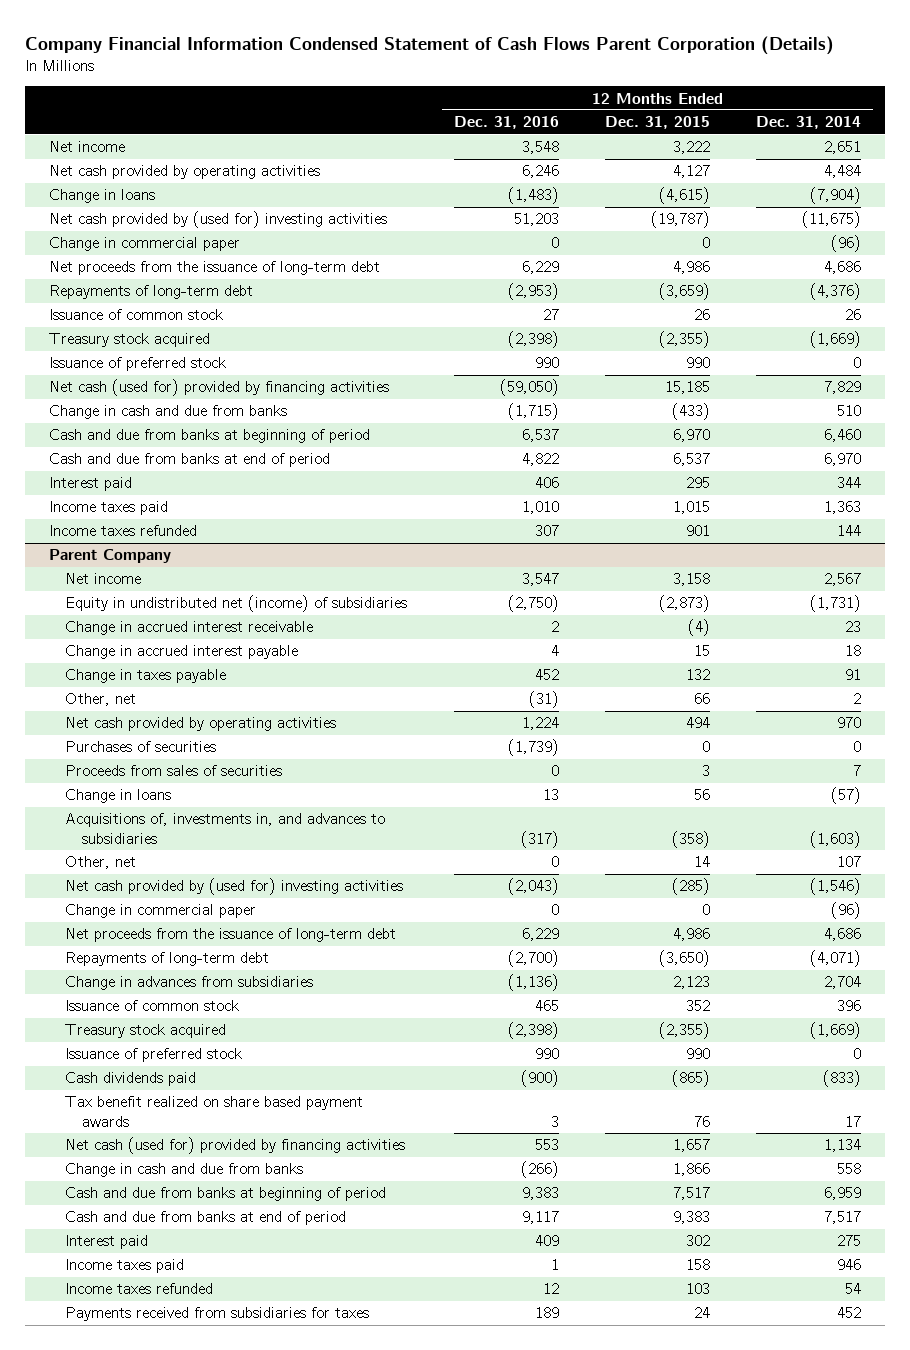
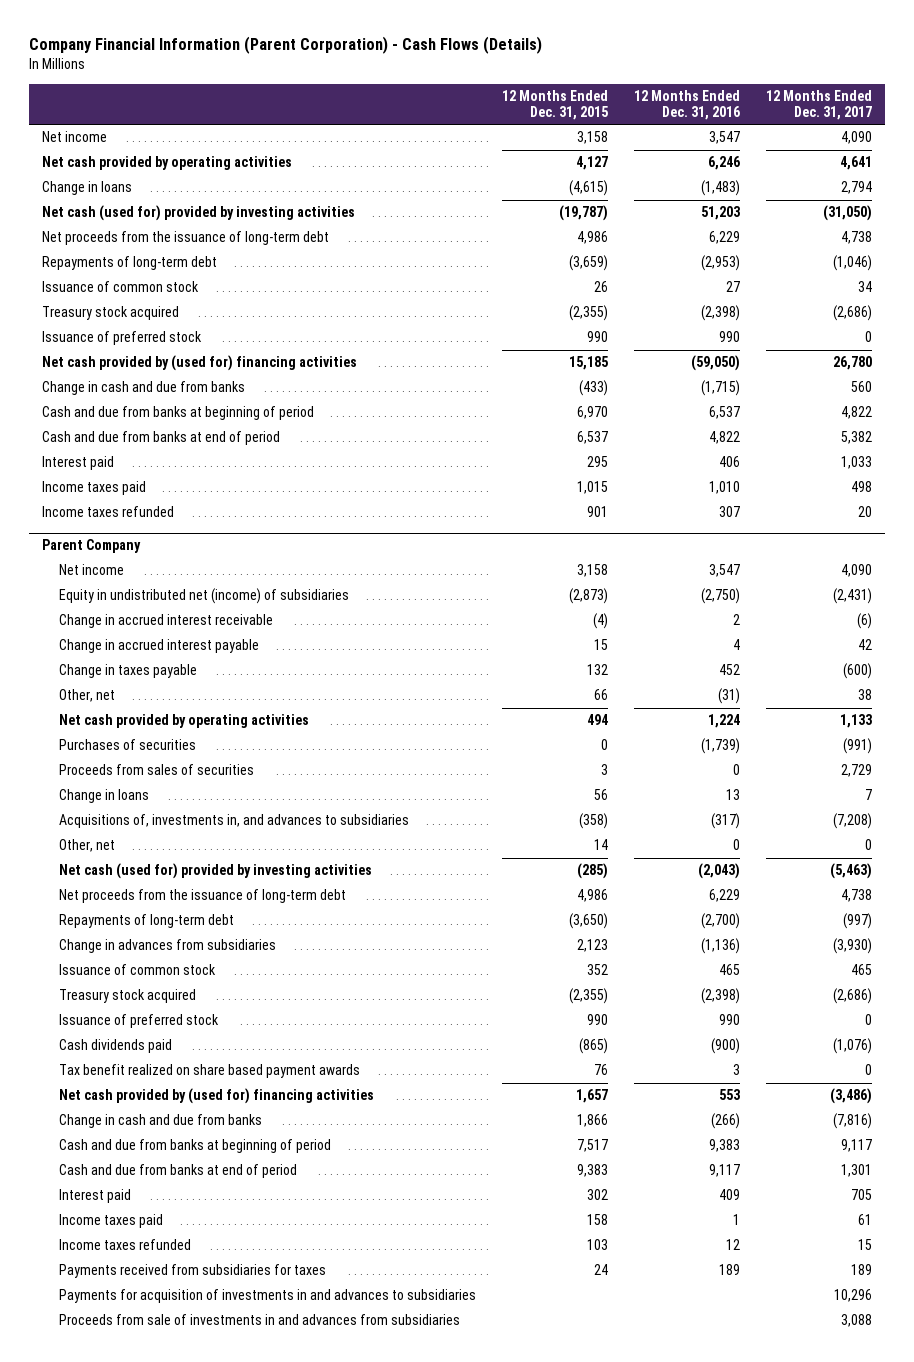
[25,35,835,55] Company Financial Information Condensed Statement of Cash Flows Parent Corporation (Details) -> [28,36,542,55] Company Financial Information (Parent Corporation) - Cash Flows (Details)
[756,116,862,130] Dec. 31, 2014 -> none
none -> [766,89,873,121] 12 Months Ended Dec. 31, 2017
[521,141,559,155] 3,548 -> [709,131,741,145] 3,547
[673,141,711,155] 3,222 -> [576,131,608,145] 3,158
[48,237,240,252] Change in commercial paper -> none
[48,211,387,229] Net cash provided by (used for) investing activities -> [41,205,355,222] Net cash (used for) provided by investing activities
[48,379,389,397] Net cash (used for) provided by financing activities -> [41,355,357,372] Net cash provided by (used for) financing activities
[65,904,257,919] Change in commercial paper -> none
[65,878,404,896] Net cash provided by (used for) investing activities -> [58,863,372,880] Net cash (used for) provided by investing activities
[65,1137,406,1155] Net cash (used for) provided by financing activities -> [58,1088,374,1105] Net cash provided by (used for) financing activities
none -> [58,1289,476,1304] Payments for acquisition of investments in and advances to subsidiaries
none -> [58,1314,460,1326] Proceeds from sale of investments in and advances from subsidiaries

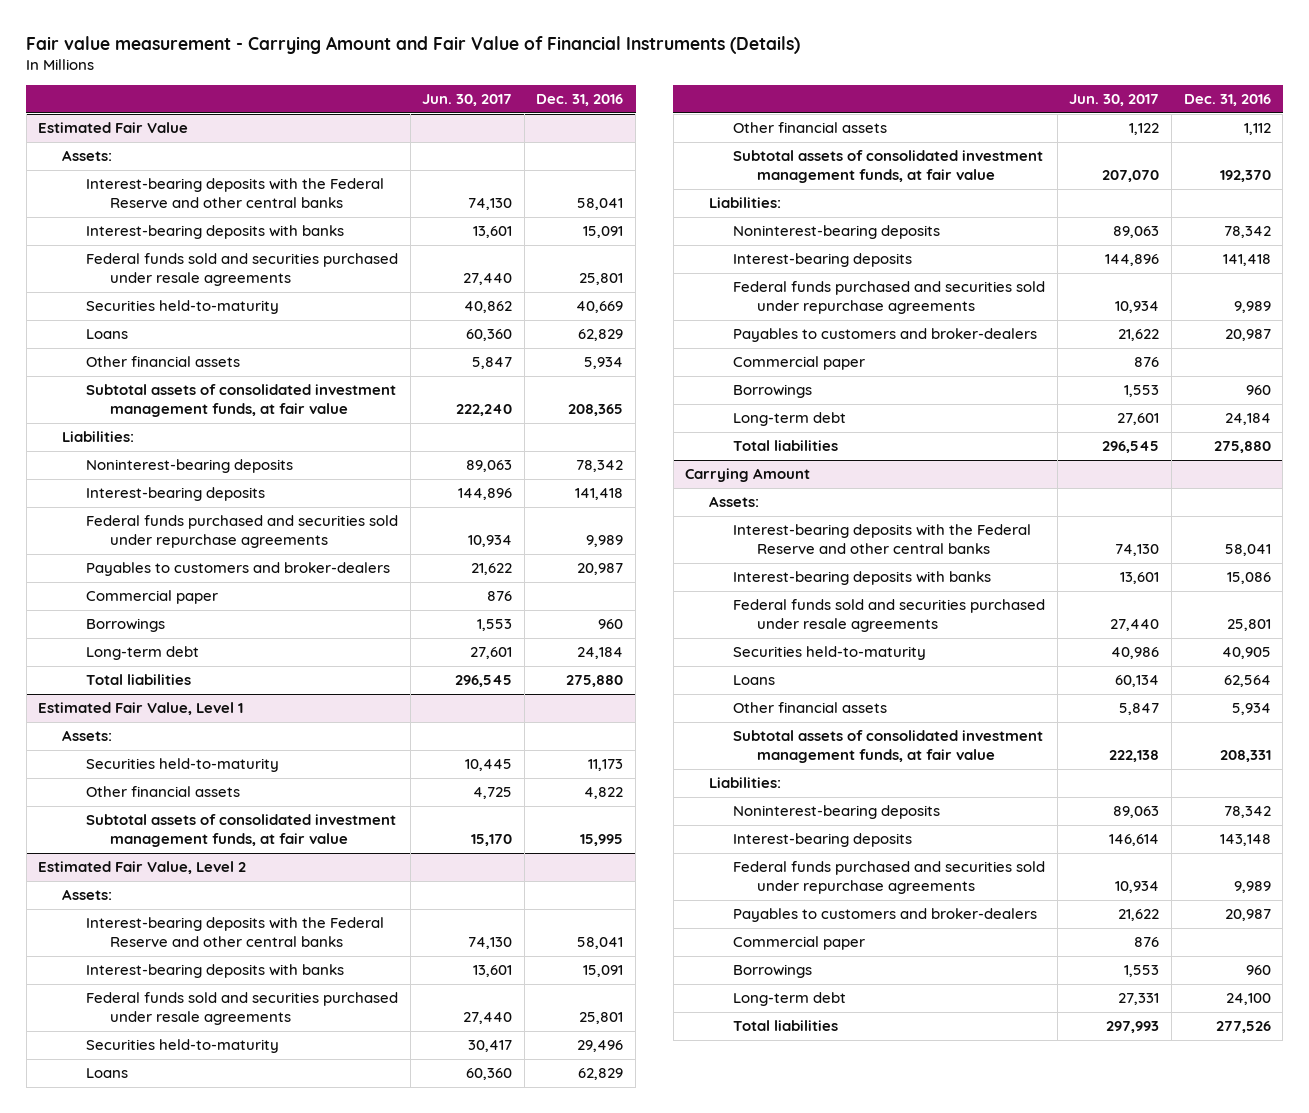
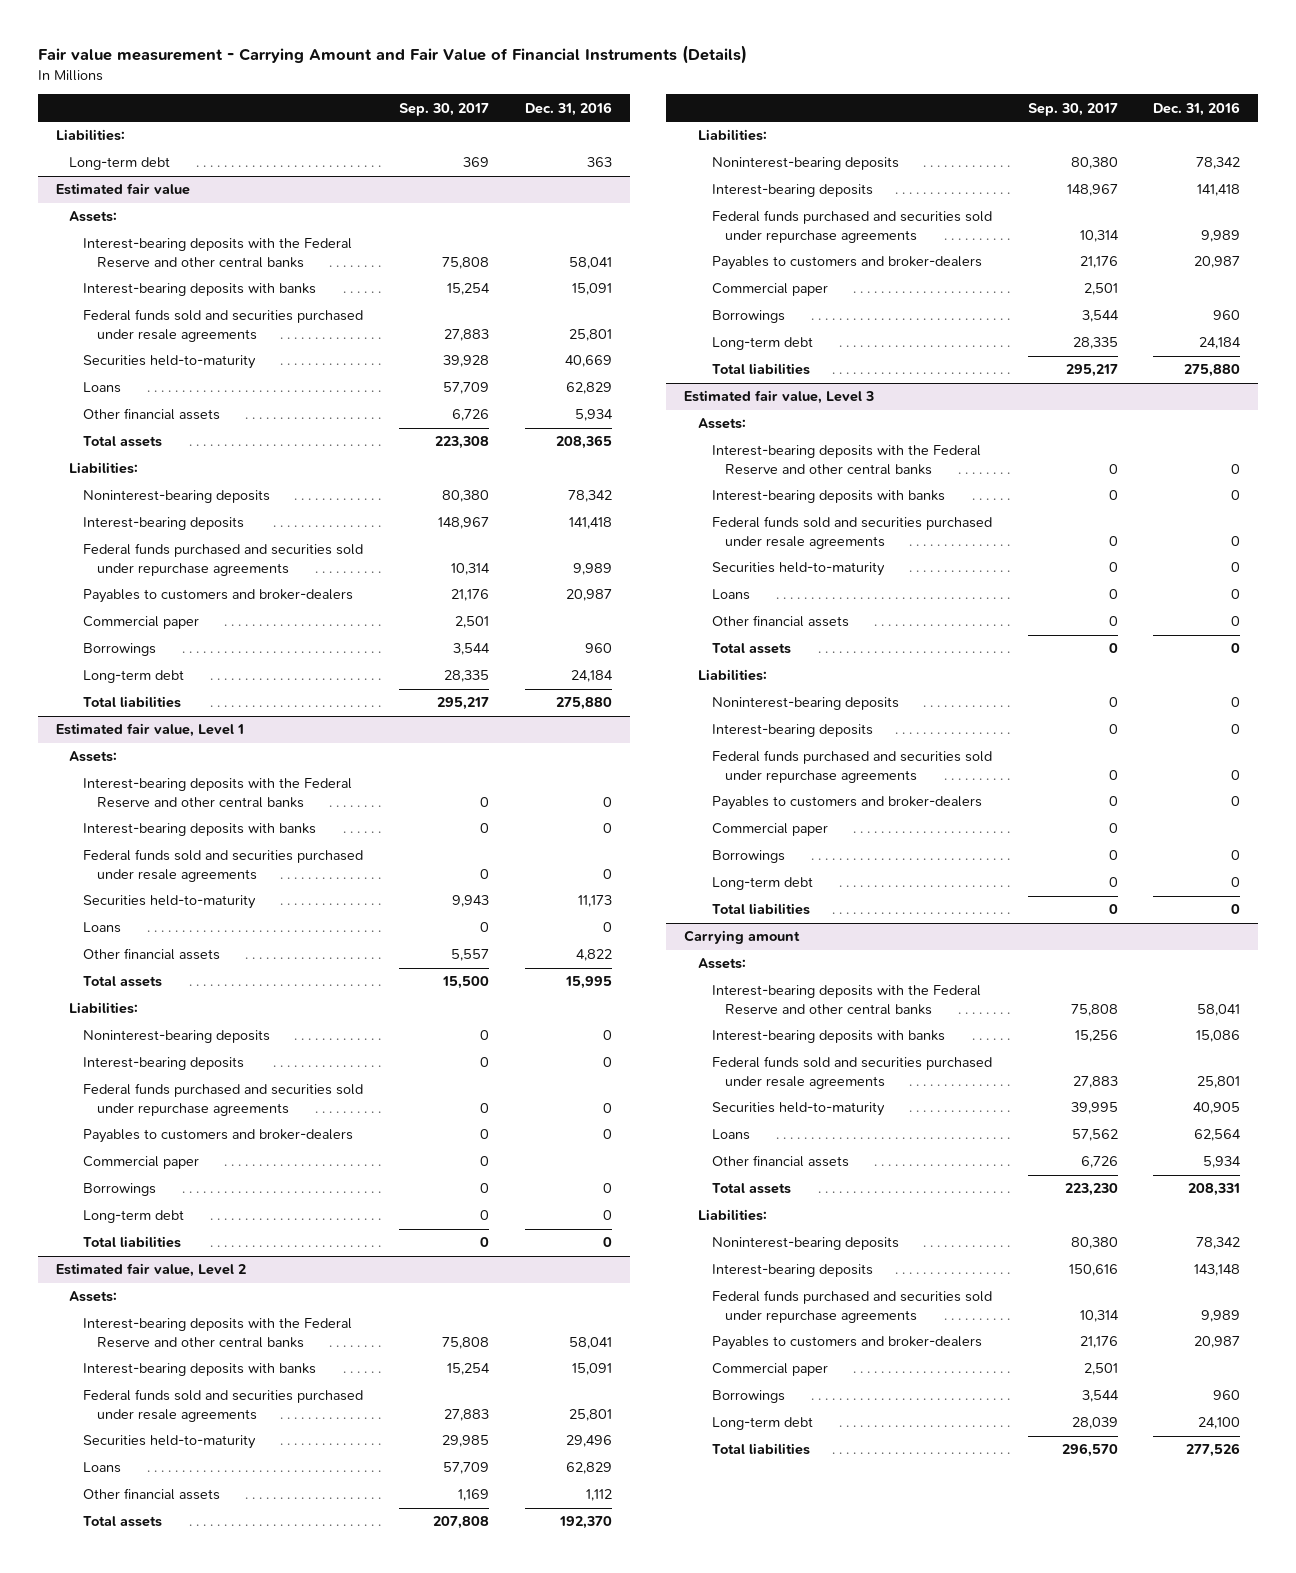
[422,94,513,107] Jun. 30, 2017 -> none
none -> [398,102,489,116] Sep. 30, 2017
none -> [55,129,125,142] Liabilities:
none -> [69,157,171,171] Long-term debt
[38,122,189,134] Estimated Fair Value -> [55,183,190,196] Estimated fair value
[86,384,397,418] Subtotal assets of consolidated investment management funds, at fair value -> [83,436,163,448] Total assets
[38,702,244,716] Estimated Fair Value, Level 1 -> [55,723,244,738] Estimated fair value, Level 1
none -> [83,778,353,808] Interest-bearing deposits with the Federal Reserve and other central banks
none -> [83,823,317,837] Interest-bearing deposits with banks
none -> [83,849,364,882] Federal funds sold and securities purchased under resale agreements
none -> [83,922,122,934] Loans
[86,814,397,848] Subtotal assets of consolidated investment management funds, at fair value -> [83,976,163,988] Total assets
none -> [69,1002,139,1015] Liabilities:
none -> [83,1030,271,1044] Noninterest-bearing deposits
none -> [83,1057,245,1071] Interest-bearing deposits
none -> [83,1083,364,1116] Federal funds purchased and securities sold under repurchase agreements
none -> [83,1129,354,1144] Payables to customers and broker-dealers
none -> [83,1156,200,1170] Commercial paper
none -> [83,1183,157,1197] Borrowings
none -> [83,1210,185,1224] Long-term debt
none -> [83,1236,182,1249] Total liabilities
[38,861,247,875] Estimated Fair Value, Level 2 -> [55,1263,246,1278] Estimated fair value, Level 2
[733,150,1044,184] Subtotal assets of consolidated investment management funds, at fair value -> [83,1516,163,1528] Total assets
[685,468,811,483] Carrying Amount -> none
none -> [684,390,875,405] Estimated fair value, Level 3
none -> [711,445,981,475] Interest-bearing deposits with the Federal Reserve and other central banks
none -> [711,490,945,504] Interest-bearing deposits with banks
none -> [711,516,992,549] Federal funds sold and securities purchased under resale agreements
none -> [711,562,885,577] Securities held-to-maturity
none -> [711,589,750,601] Loans
none -> [711,615,849,628] Other financial assets
none -> [711,643,791,655] Total assets
none -> [697,669,767,682] Liabilities:
none -> [711,697,899,711] Noninterest-bearing deposits
none -> [711,724,873,738] Interest-bearing deposits
none -> [711,750,992,783] Federal funds purchased and securities sold under repurchase agreements
none -> [711,796,982,811] Payables to customers and broker-dealers
none -> [711,823,828,837] Commercial paper
none -> [711,850,785,864] Borrowings
none -> [711,877,813,891] Long-term debt
none -> [711,903,810,916] Total liabilities
none -> [684,930,801,945] Carrying amount
none -> [697,958,746,970] Assets:
[733,730,1044,764] Subtotal assets of consolidated investment management funds, at fair value -> [711,1183,791,1195] Total assets

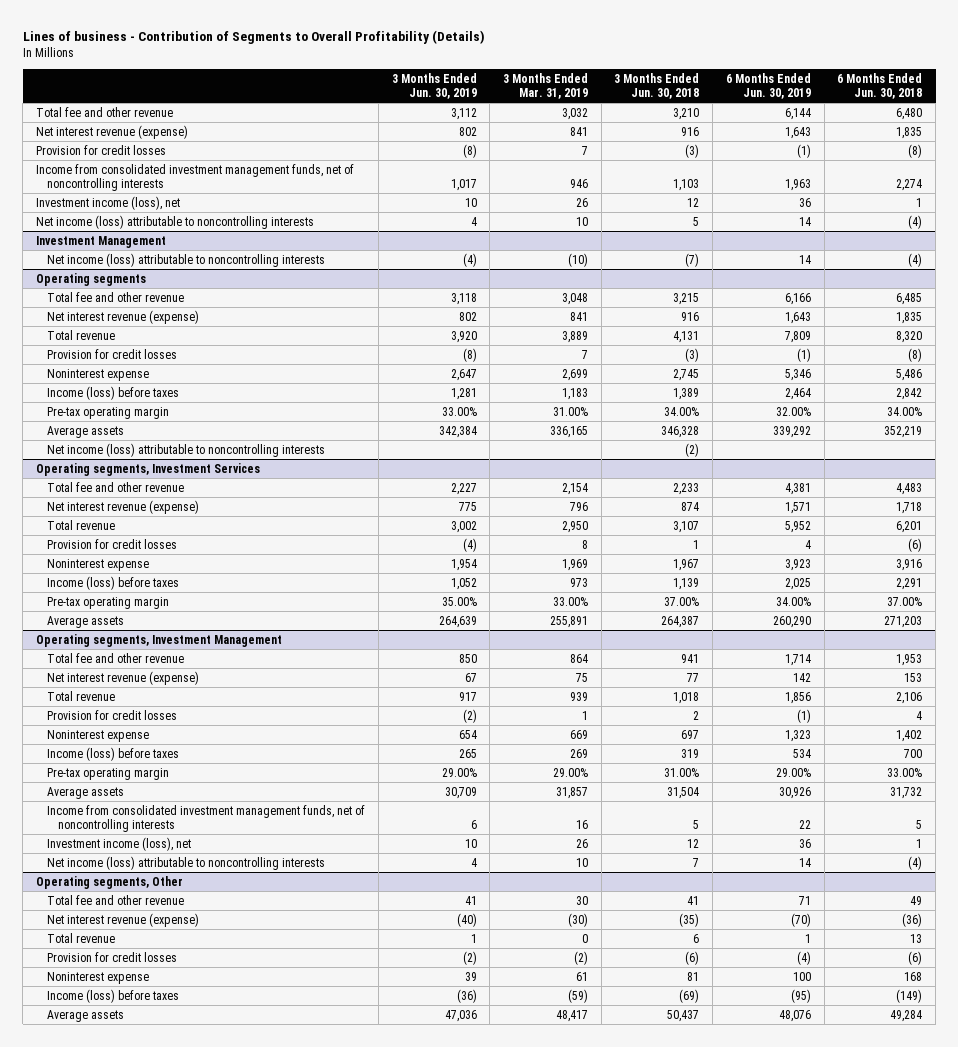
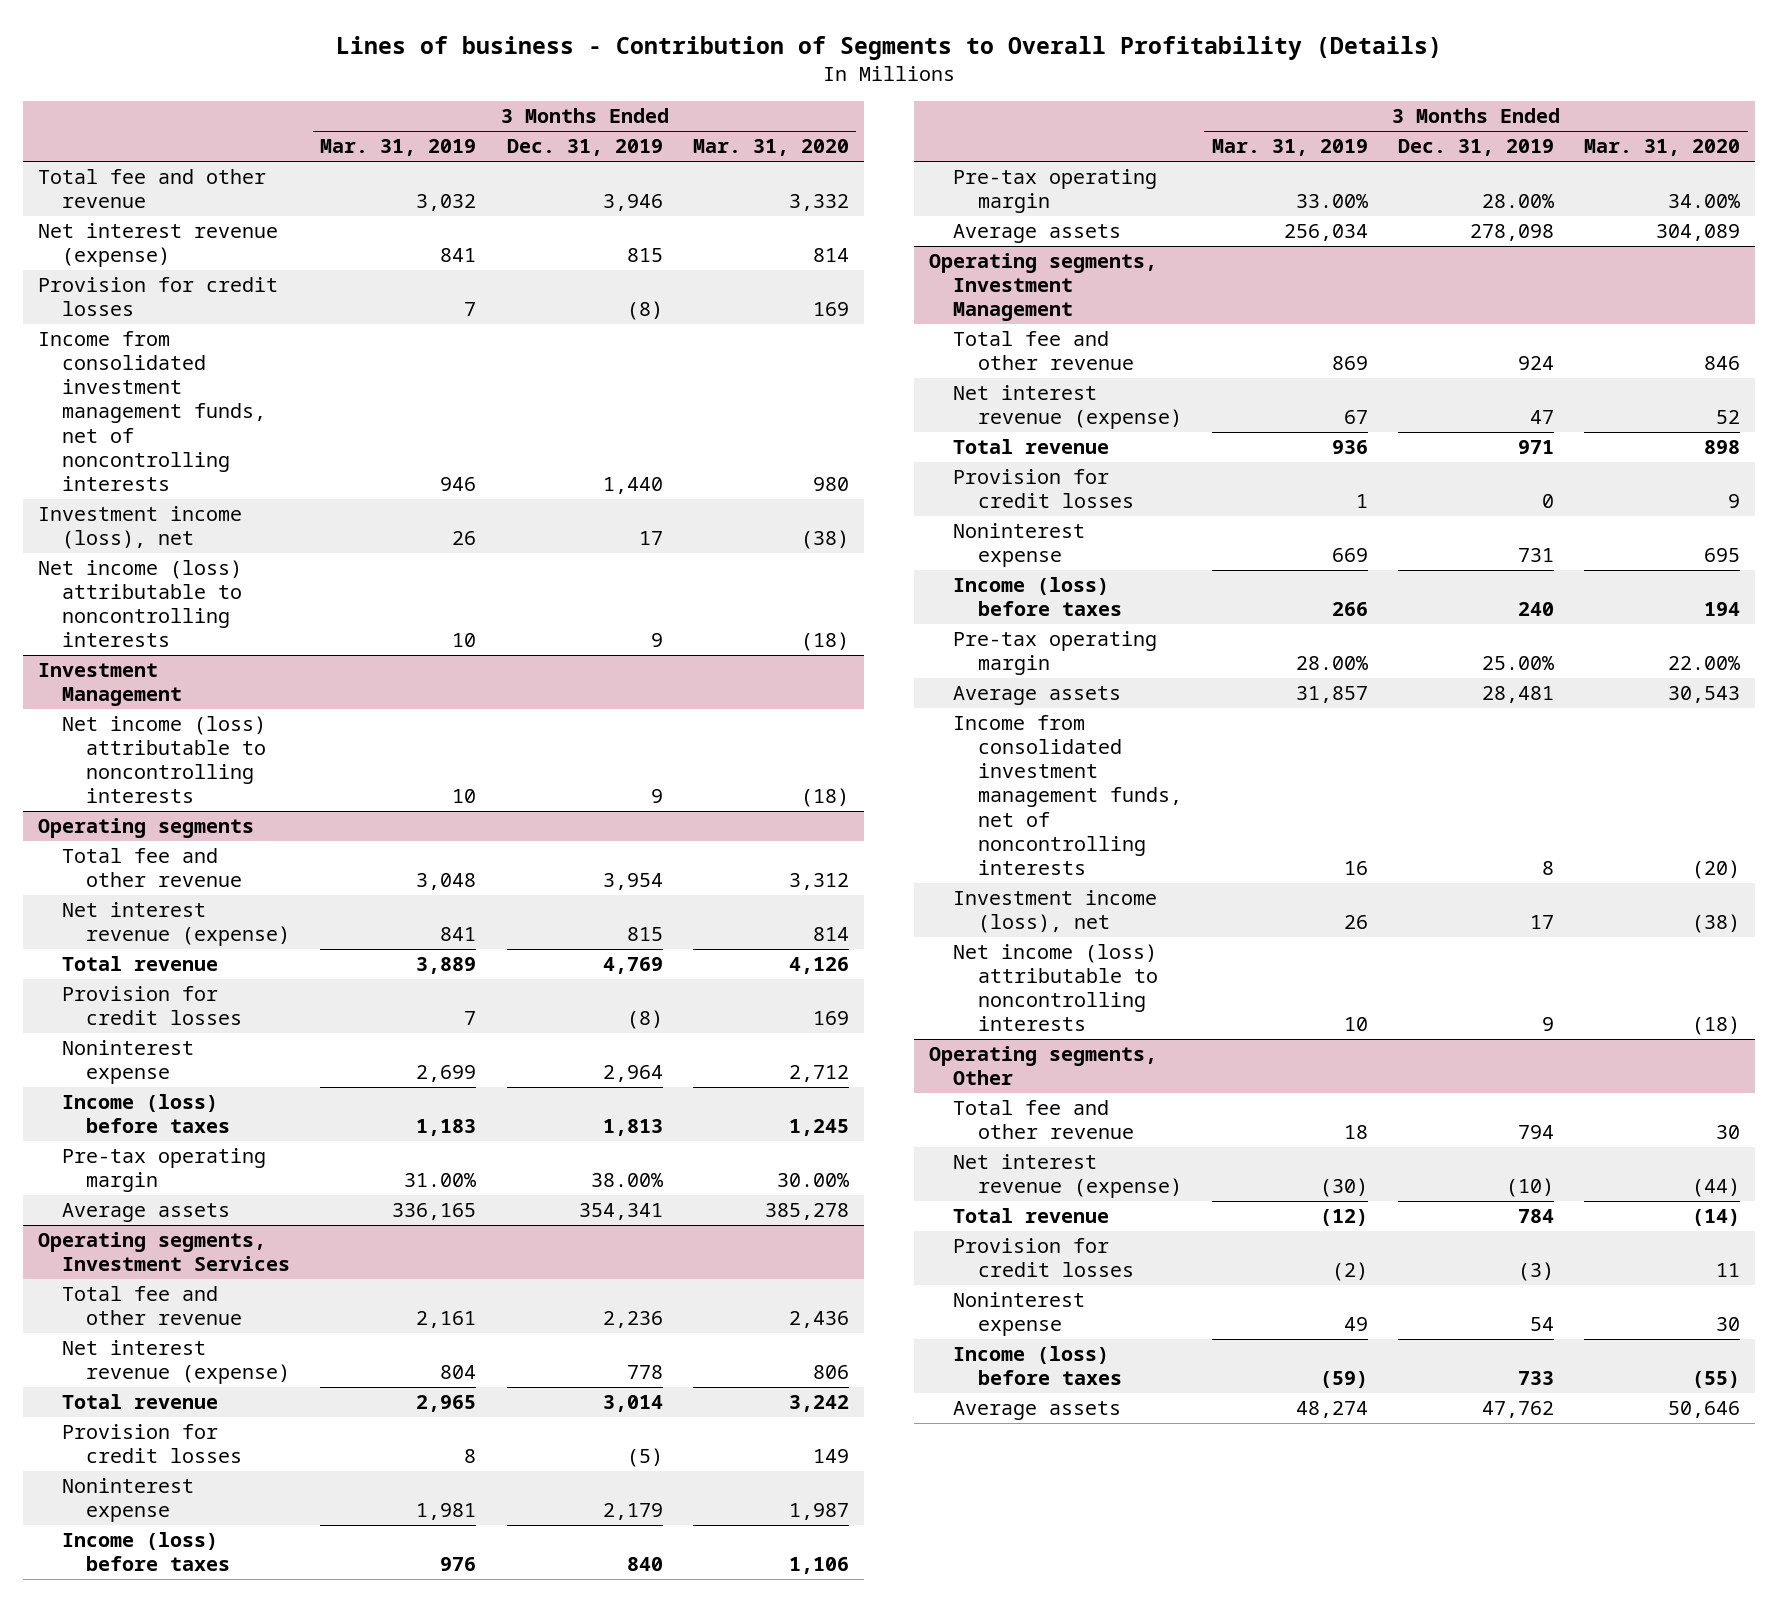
[391,72,477,99] 3 Months Ended Jun. 30, 2019 -> none
[614,72,700,99] 3 Months Ended Jun. 30, 2018 -> none
[725,72,811,99] 6 Months Ended Jun. 30, 2019 -> none
[837,72,923,99] 6 Months Ended Jun. 30, 2018 -> none
none -> [506,139,663,157] Dec. 31, 2019
none -> [692,139,849,157] Mar. 31, 2020
[568,252,589,267] (10) -> [452,789,477,804] 10
[47,442,326,457] Net income (loss) attributable to noncontrolling interests -> none
[562,482,589,495] 2,154 -> [416,1311,477,1329] 2,161
[570,501,589,511] 796 -> [440,1365,477,1380] 804
[562,520,589,533] 2,950 -> [416,1395,477,1413] 2,965
[562,558,589,571] 1,969 -> [416,1503,477,1521] 1,981
[570,577,589,587] 973 -> [440,1557,477,1572] 976
[550,615,589,628] 255,891 -> [1283,224,1368,242] 256,034
[570,653,589,663] 864 -> [1331,356,1368,371] 869
[576,672,589,682] 75 -> [1343,410,1368,425] 67
[570,691,589,701] 939 -> [1331,440,1368,455] 936
[570,748,589,758] 269 -> [1331,602,1368,617] 266
[553,767,589,777] 29.00% -> [1295,656,1368,671] 28.00%
[576,895,589,905] 30 -> [1343,1125,1368,1140] 18
[582,933,589,943] 0 -> [1319,1209,1368,1227] (12)
[576,971,589,981] 61 -> [1343,1317,1368,1332] 49
[556,1009,589,1022] 48,417 -> [1295,1401,1368,1419] 48,274

